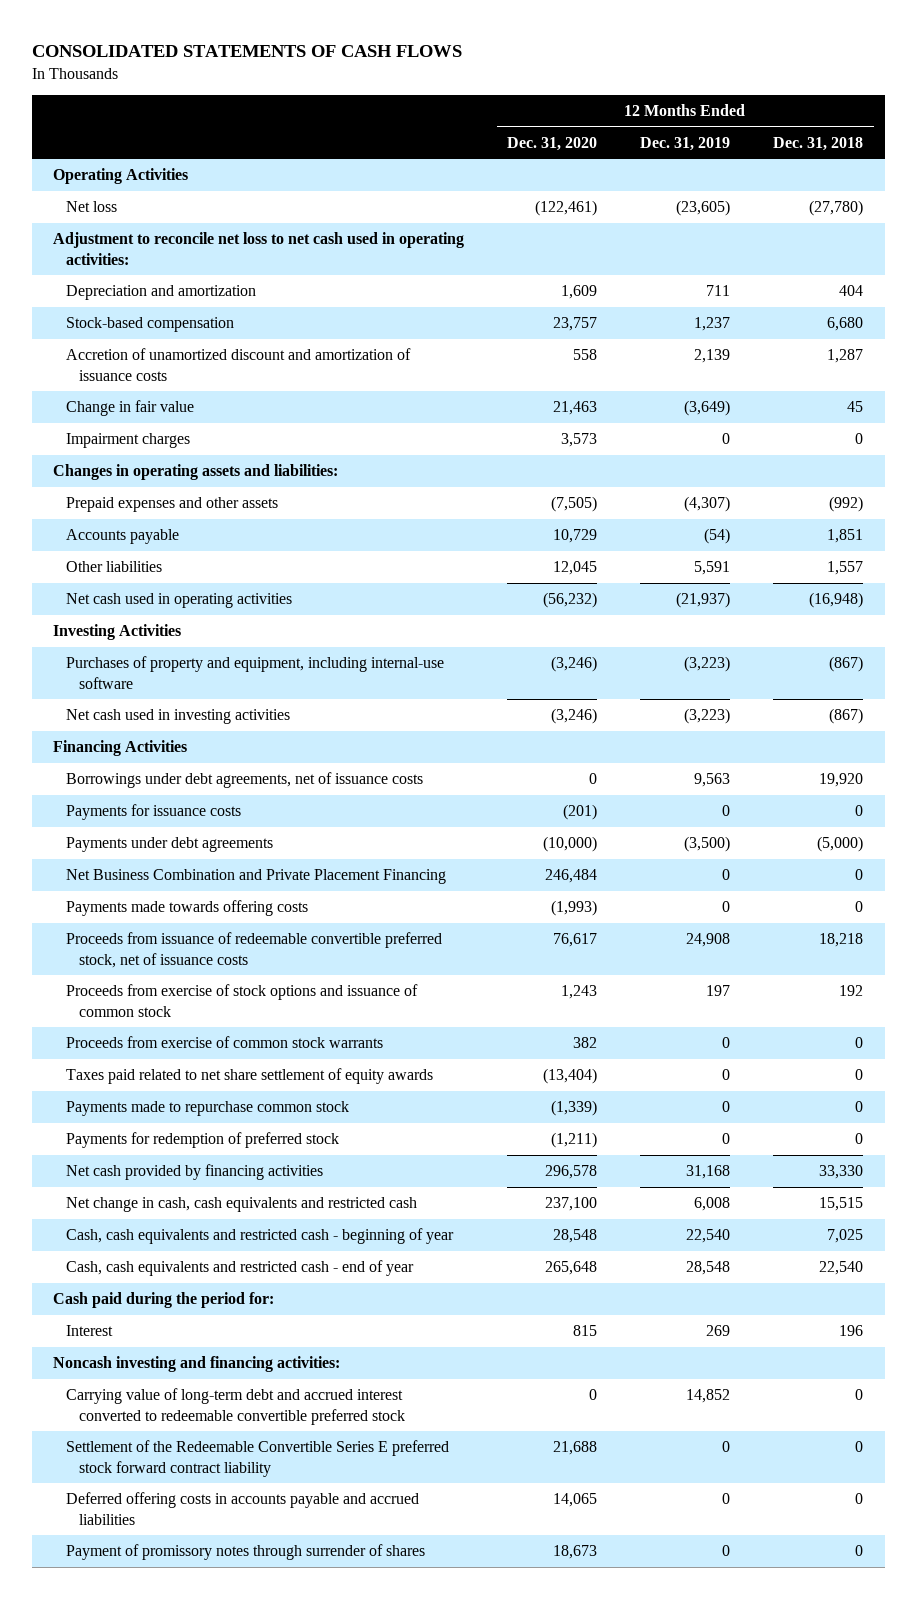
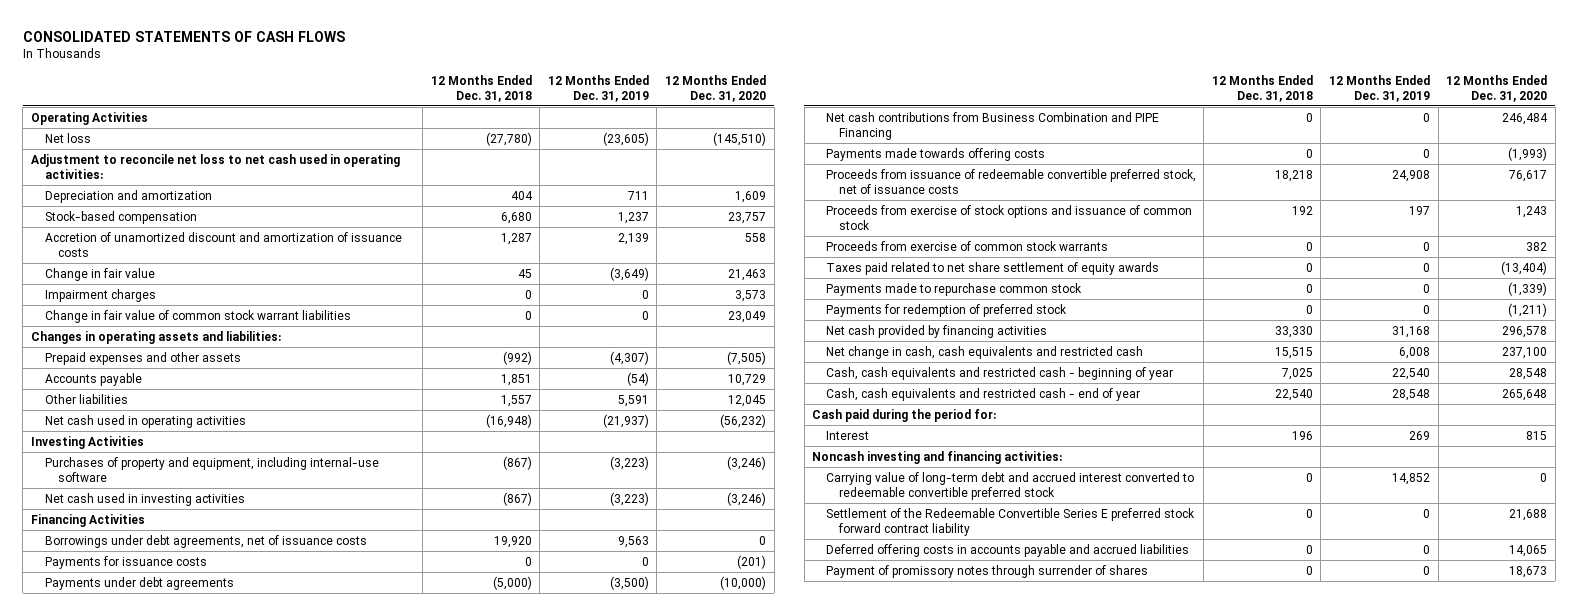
[535,200,598,217] (122,461) -> [713,131,767,146] (145,510)
none -> [44,309,351,323] Change in fair value of common stock warrant liabilities
[66,869,447,885] Net Business Combination and Private Placement Financing -> [825,111,1159,140] Net cash contributions from Business Combination and PIPE Financing

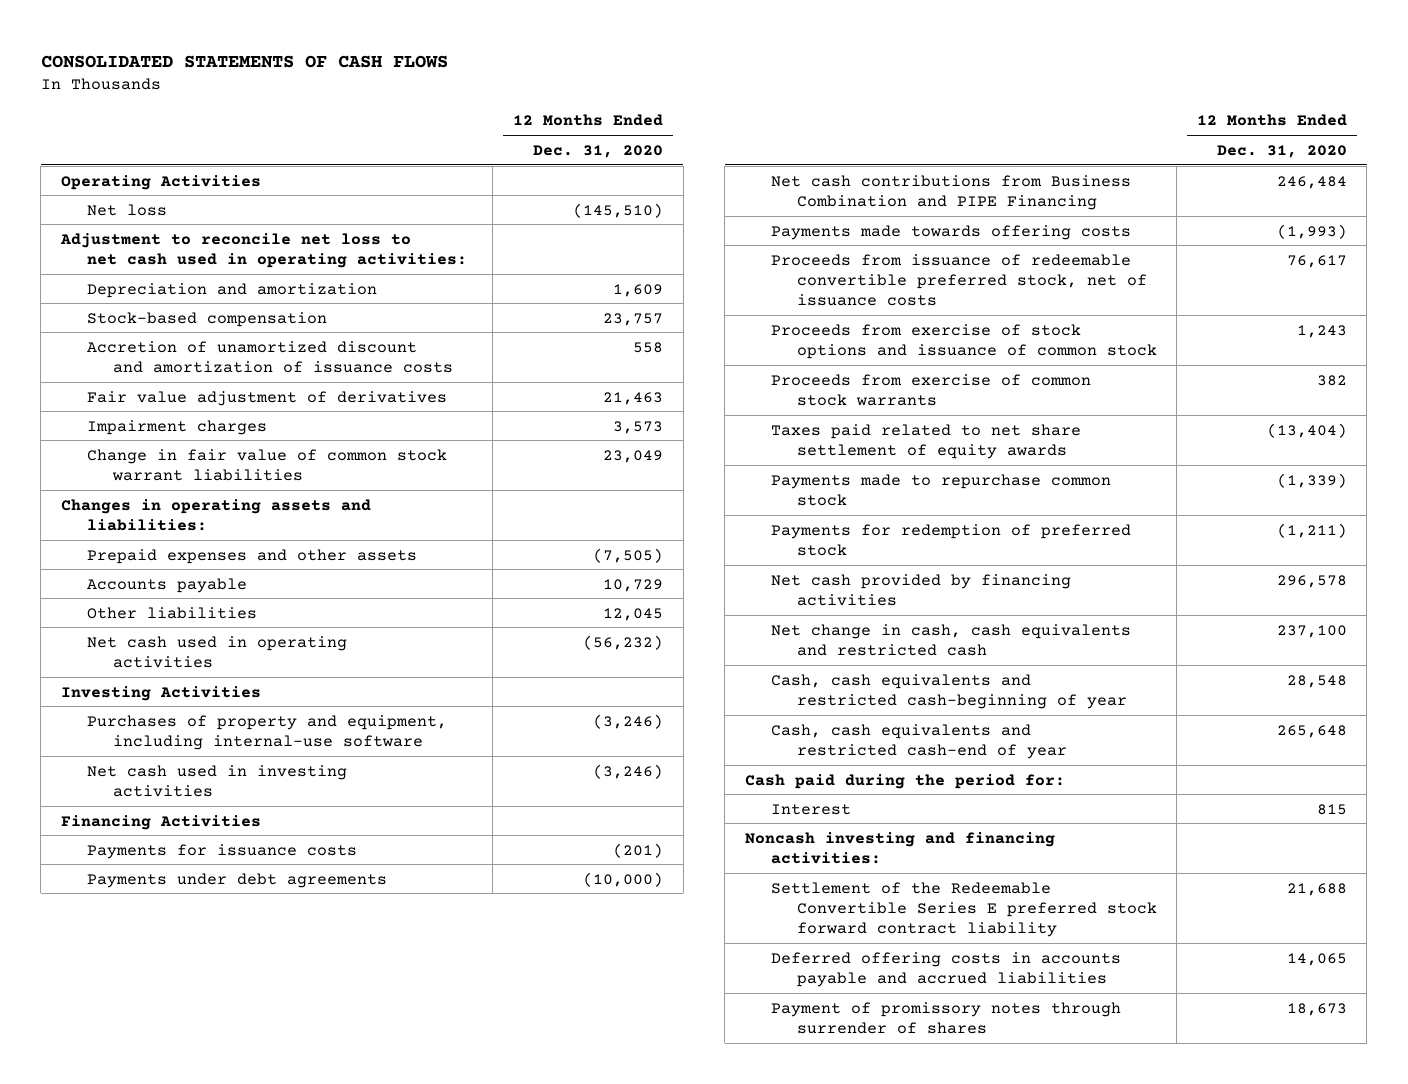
[430,74,532,102] 12 Months Ended Dec. 31, 2018 -> none
[547,74,649,102] 12 Months Ended Dec. 31, 2019 -> none
[44,267,155,281] Change in fair value -> [86,390,447,406] Fair value adjustment of derivatives
[44,534,367,548] Borrowings under debt agreements, net of issuance costs -> none
[825,366,1173,380] Cash, cash equivalents and restricted cash - beginning of year -> [770,673,1127,709] Cash, cash equivalents and restricted cash-beginning of year
[825,387,1140,401] Cash, cash equivalents and restricted cash - end of year -> [770,723,1067,759] Cash, cash equivalents and restricted cash-end of year
[825,471,1194,500] Carrying value of long-term debt and accrued interest converted to redeemable convertible preferred stock -> none

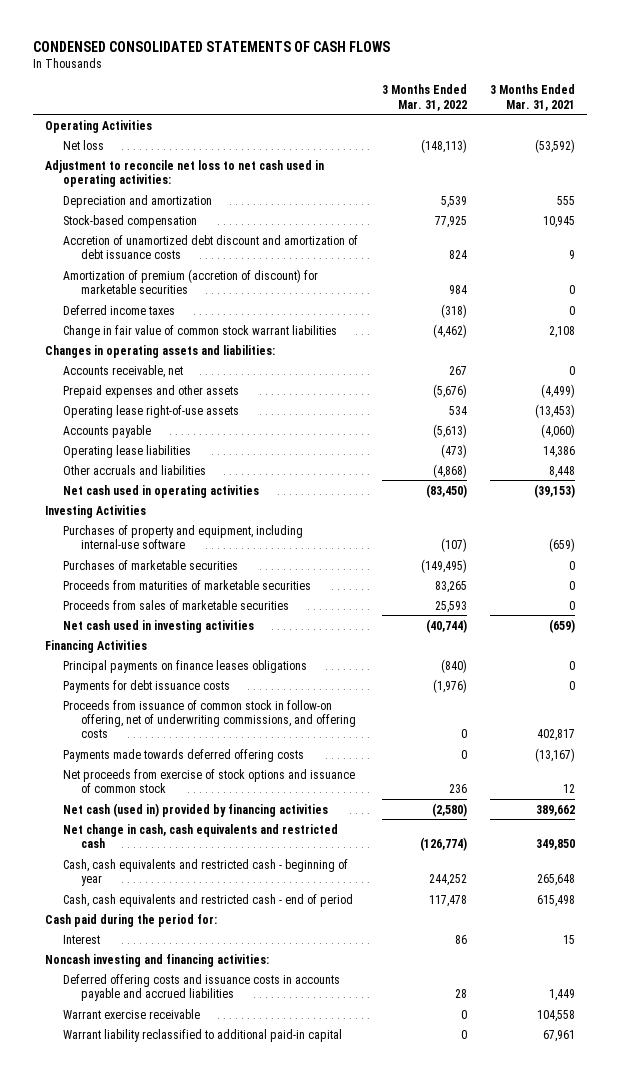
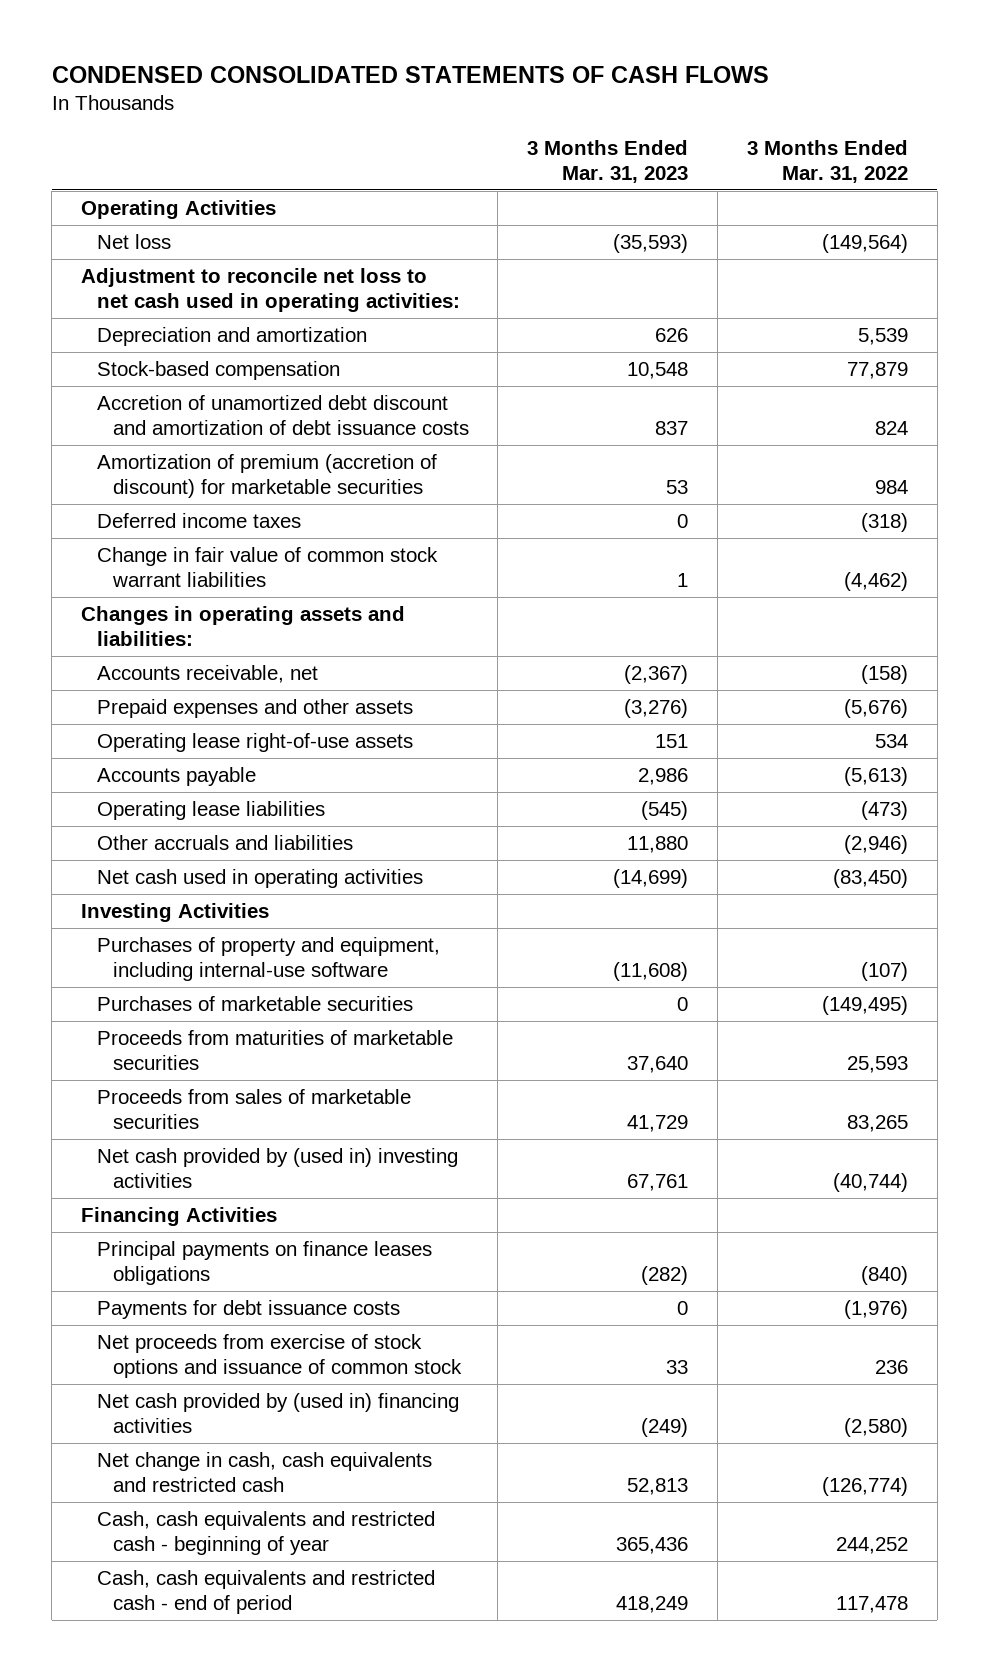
[490,84,576,111] 3 Months Ended Mar. 31, 2021 -> none
none -> [527,139,689,184] 3 Months Ended Mar. 31, 2023
[420,138,467,153] (148,113) -> [821,233,908,253] (149,564)
[434,215,467,228] 77,925 -> [846,361,908,379] 77,879
[448,365,467,375] 267 -> [860,664,908,684] (158)
[432,463,467,478] (4,868) -> [843,834,908,854] (2,946)
[434,580,467,593] 83,265 -> [846,1056,908,1074] 25,593
[434,600,467,613] 25,593 -> [846,1115,908,1133] 83,265
[63,619,255,633] Net cash used in investing activities -> [96,1147,458,1189] Net cash provided by (used in) investing activities
[63,699,357,738] Proceeds from issuance of common stock in follow-on offering, net of underwriting commissions, and offering costs -> none
[63,748,305,762] Payments made towards deferred offering costs -> none
[63,802,329,817] Net cash (used in) provided by financing activities -> [96,1392,459,1434] Net cash provided by (used in) financing activities
[44,913,217,927] Cash paid during the period for: -> none
[63,934,101,944] Interest -> none
[44,953,269,967] Noncash investing and financing activities: -> none
[63,973,341,1001] Deferred offering costs and issuance costs in accounts payable and accrued liabilities -> none
[63,1008,201,1019] Warrant exercise receivable -> none
[63,1028,343,1042] Warrant liability reclassified to additional paid-in capital -> none

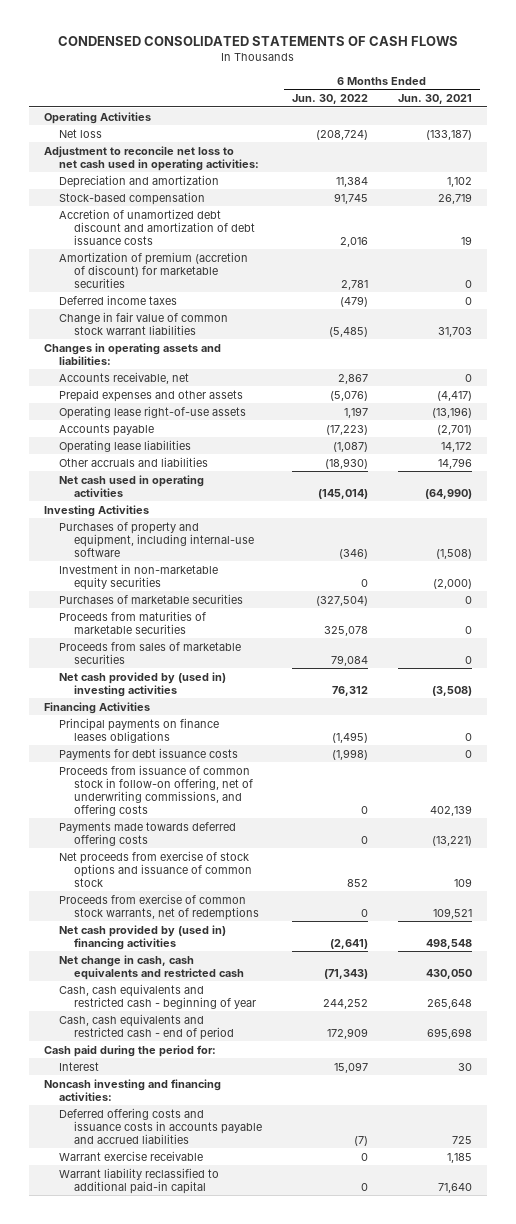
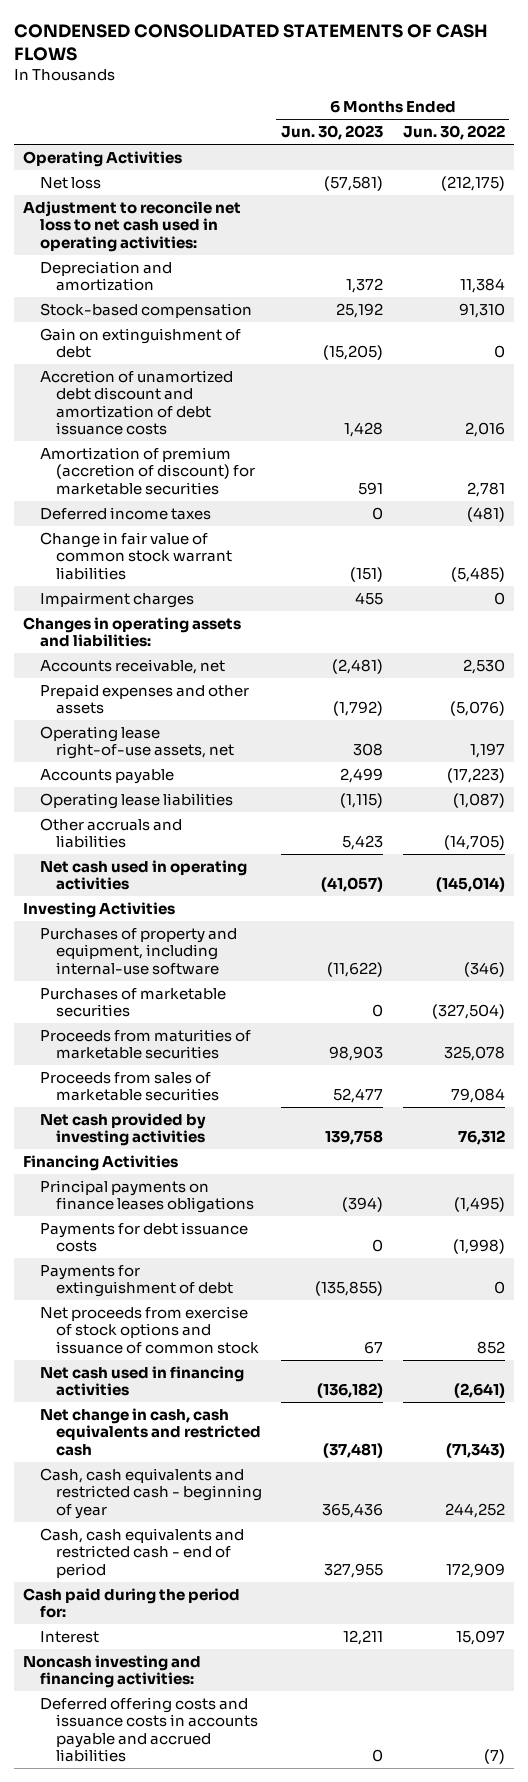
[398,94,473,105] Jun. 30, 2021 -> none
none -> [281,125,384,141] Jun. 30, 2023
[315,129,368,140] (208,724) -> [440,175,505,191] (212,175)
[333,192,368,204] 91,745 -> [458,302,505,318] 91,310
none -> [39,327,241,359] Gain on extinguishment of debt
[339,295,368,307] (479) -> [466,506,505,522] (481)
none -> [39,591,194,608] Impairment charges
[337,373,368,384] 2,867 -> [462,658,505,674] 2,530
[58,405,246,419] Operating lease right-of-use assets -> [39,725,234,760] Operating lease right-of-use assets, net
[324,457,368,469] (18,930) -> [443,835,505,851] (14,705)
[58,563,218,590] Investment in non-marketable equity securities -> none
[58,671,226,697] Net cash provided by (used in) investing activities -> [39,1112,206,1147] Net cash provided by investing activities
[58,764,253,816] Proceeds from issuance of common stock in follow-on offering, net of underwriting commissions, and offering costs -> none
[58,821,236,846] Payments made towards deferred offering costs -> none
none -> [39,1264,233,1298] Payments for extinguishment of debt
[58,893,259,920] Proceeds from exercise of common stock warrants, net of redemptions -> none
[58,924,226,950] Net cash provided by (used in) financing activities -> [39,1365,244,1397] Net cash used in financing activities
[58,1150,203,1161] Warrant exercise receivable -> none
[58,1167,219,1194] Warrant liability reclassified to additional paid-in capital -> none

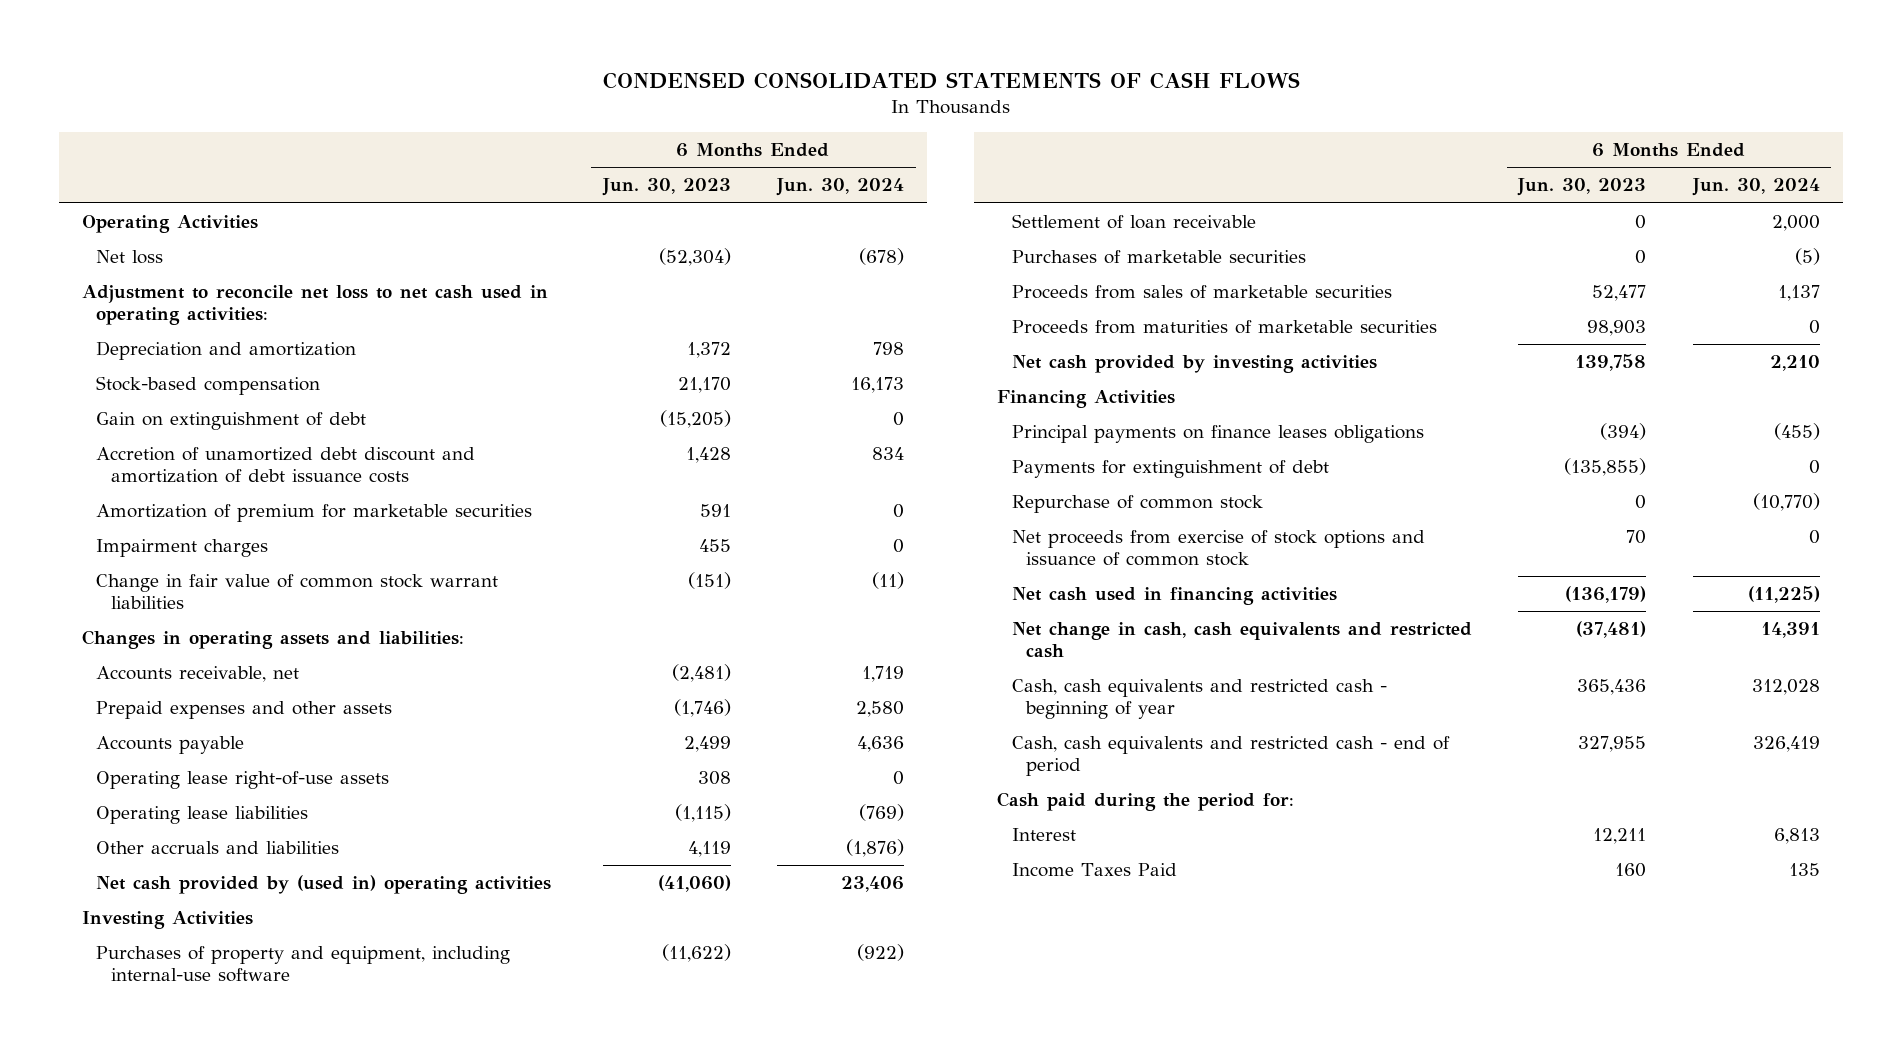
[402,125,505,141] Jun. 30, 2022 -> none
none -> [776,178,905,197] Jun. 30, 2024
[324,175,384,191] (57,581) -> [658,248,731,267] (52,304)
[336,302,384,318] 25,192 -> [677,377,731,394] 21,170
[39,506,211,520] Deferred income taxes -> none
[39,446,255,495] Amortization of premium (accretion of discount) for marketable securities -> [96,504,533,523] Amortization of premium for marketable securities
[39,531,232,580] Change in fair value of common stock warrant liabilities -> [96,574,499,610] Change in fair value of common stock warrant liabilities
[39,725,234,760] Operating lease right-of-use assets, net -> none
[333,701,384,717] (1,792) -> [673,699,731,718] (1,746)
none -> [96,771,390,790] Operating lease right-of-use assets
[342,835,384,851] 5,423 -> [687,841,731,858] 4,119
[39,859,247,891] Net cash used in operating activities -> [96,875,552,895] Net cash provided by (used in) operating activities
[321,877,384,893] (41,057) -> [657,875,731,893] (41,060)
none -> [1011,214,1256,230] Settlement of loan receivable
[39,1028,251,1060] Proceeds from maturities of marketable securities -> [1011,320,1437,335] Proceeds from maturities of marketable securities
[39,1221,248,1253] Payments for debt issuance costs -> none
none -> [1011,495,1263,514] Repurchase of common stock
[364,1340,384,1354] 67 -> [1626,530,1647,545] 70
[317,1383,384,1399] (136,182) -> [1565,586,1647,604] (136,179)
[23,1654,202,1689] Noncash investing and financing activities: -> none
[39,1696,258,1763] Deferred offering costs and issuance costs in accounts payable and accrued liabilities -> none
none -> [1011,863,1177,878] Income Taxes Paid

